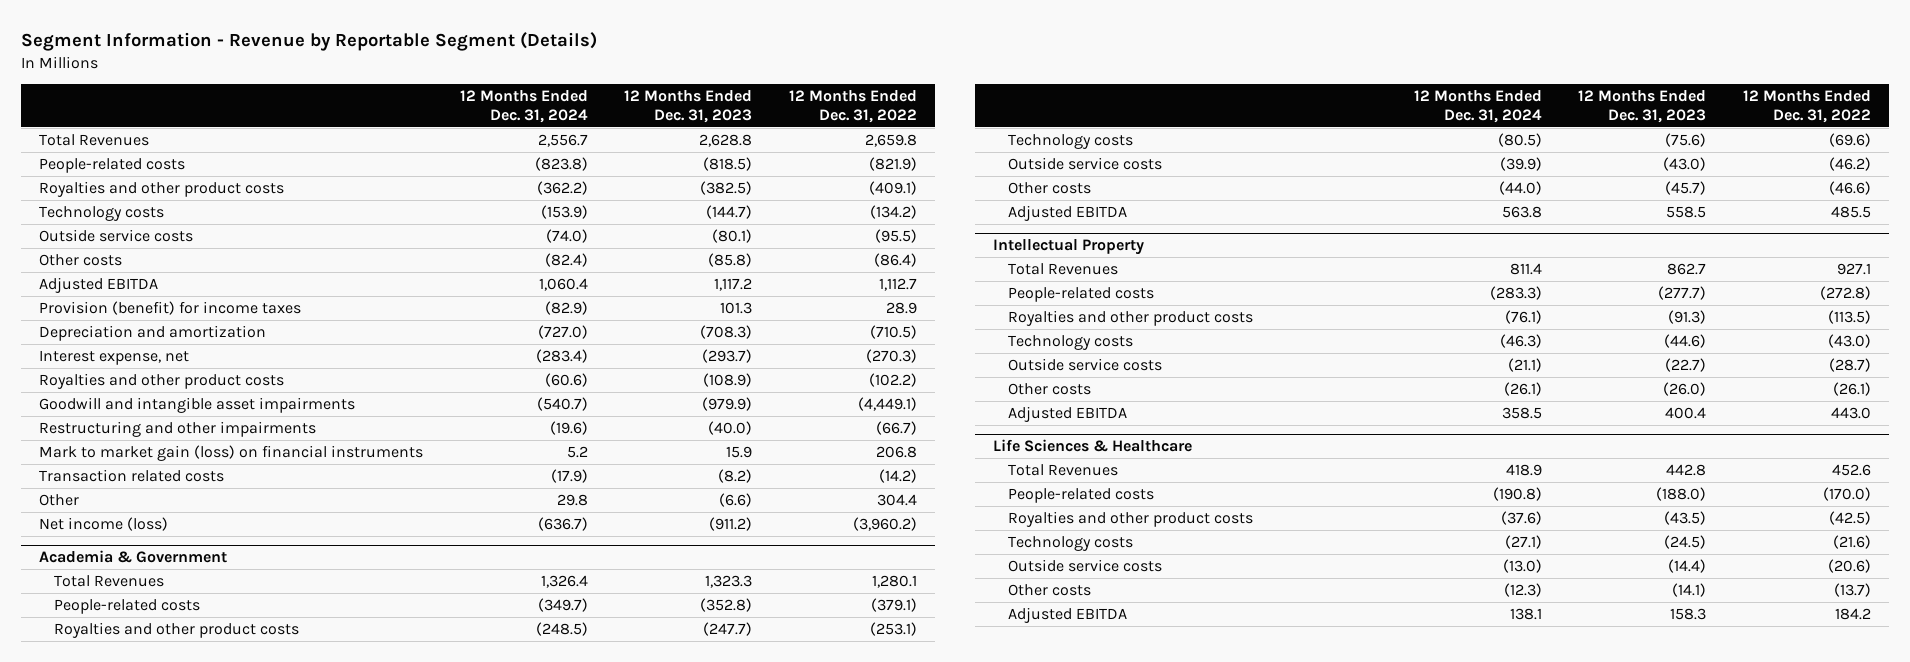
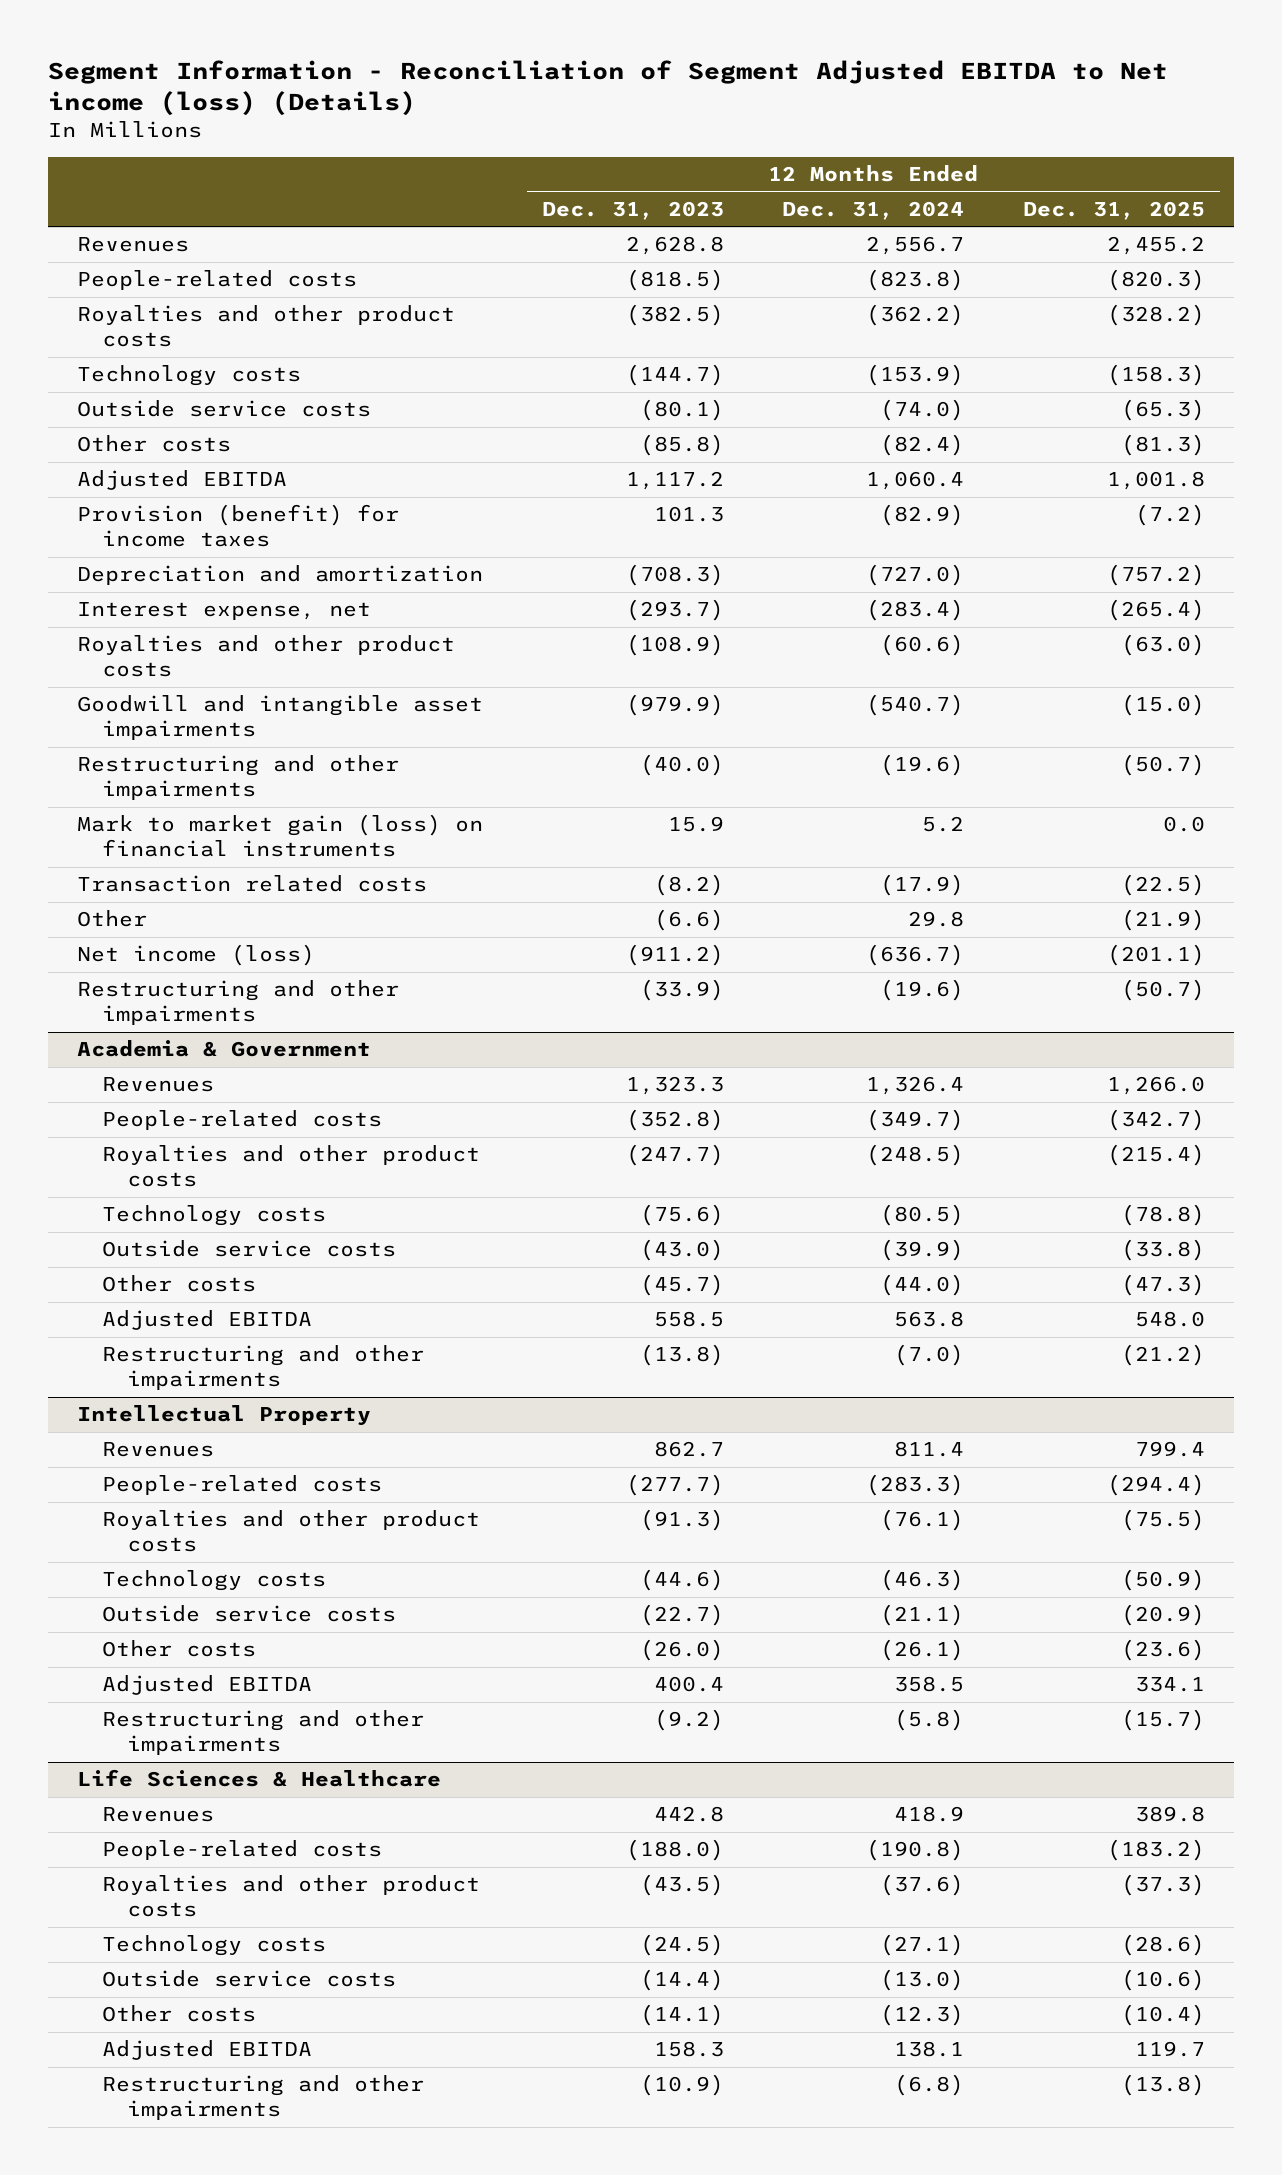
[21,32,598,52] Segment Information - Revenue by Reportable Segment (Details) -> [48,60,1169,116] Segment Information - Reconciliation of Segment Adjusted EBITDA to Net income (loss) (Details)
[788,89,917,123] 12 Months Ended Dec. 31, 2022 -> none
none -> [1022,201,1205,221] Dec. 31, 2025
[39,134,150,147] Total Revenues -> [77,237,190,253] Revenues
none -> [77,980,400,1026] Restructuring and other impairments
[53,575,164,588] Total Revenues -> [102,1077,215,1093] Revenues
none -> [102,1345,425,1391] Restructuring and other impairments
[1007,263,1118,276] Total Revenues -> [102,1442,215,1458] Revenues
none -> [102,1710,425,1756] Restructuring and other impairments
[1007,464,1118,477] Total Revenues -> [102,1807,215,1823] Revenues
none -> [102,2075,425,2121] Restructuring and other impairments

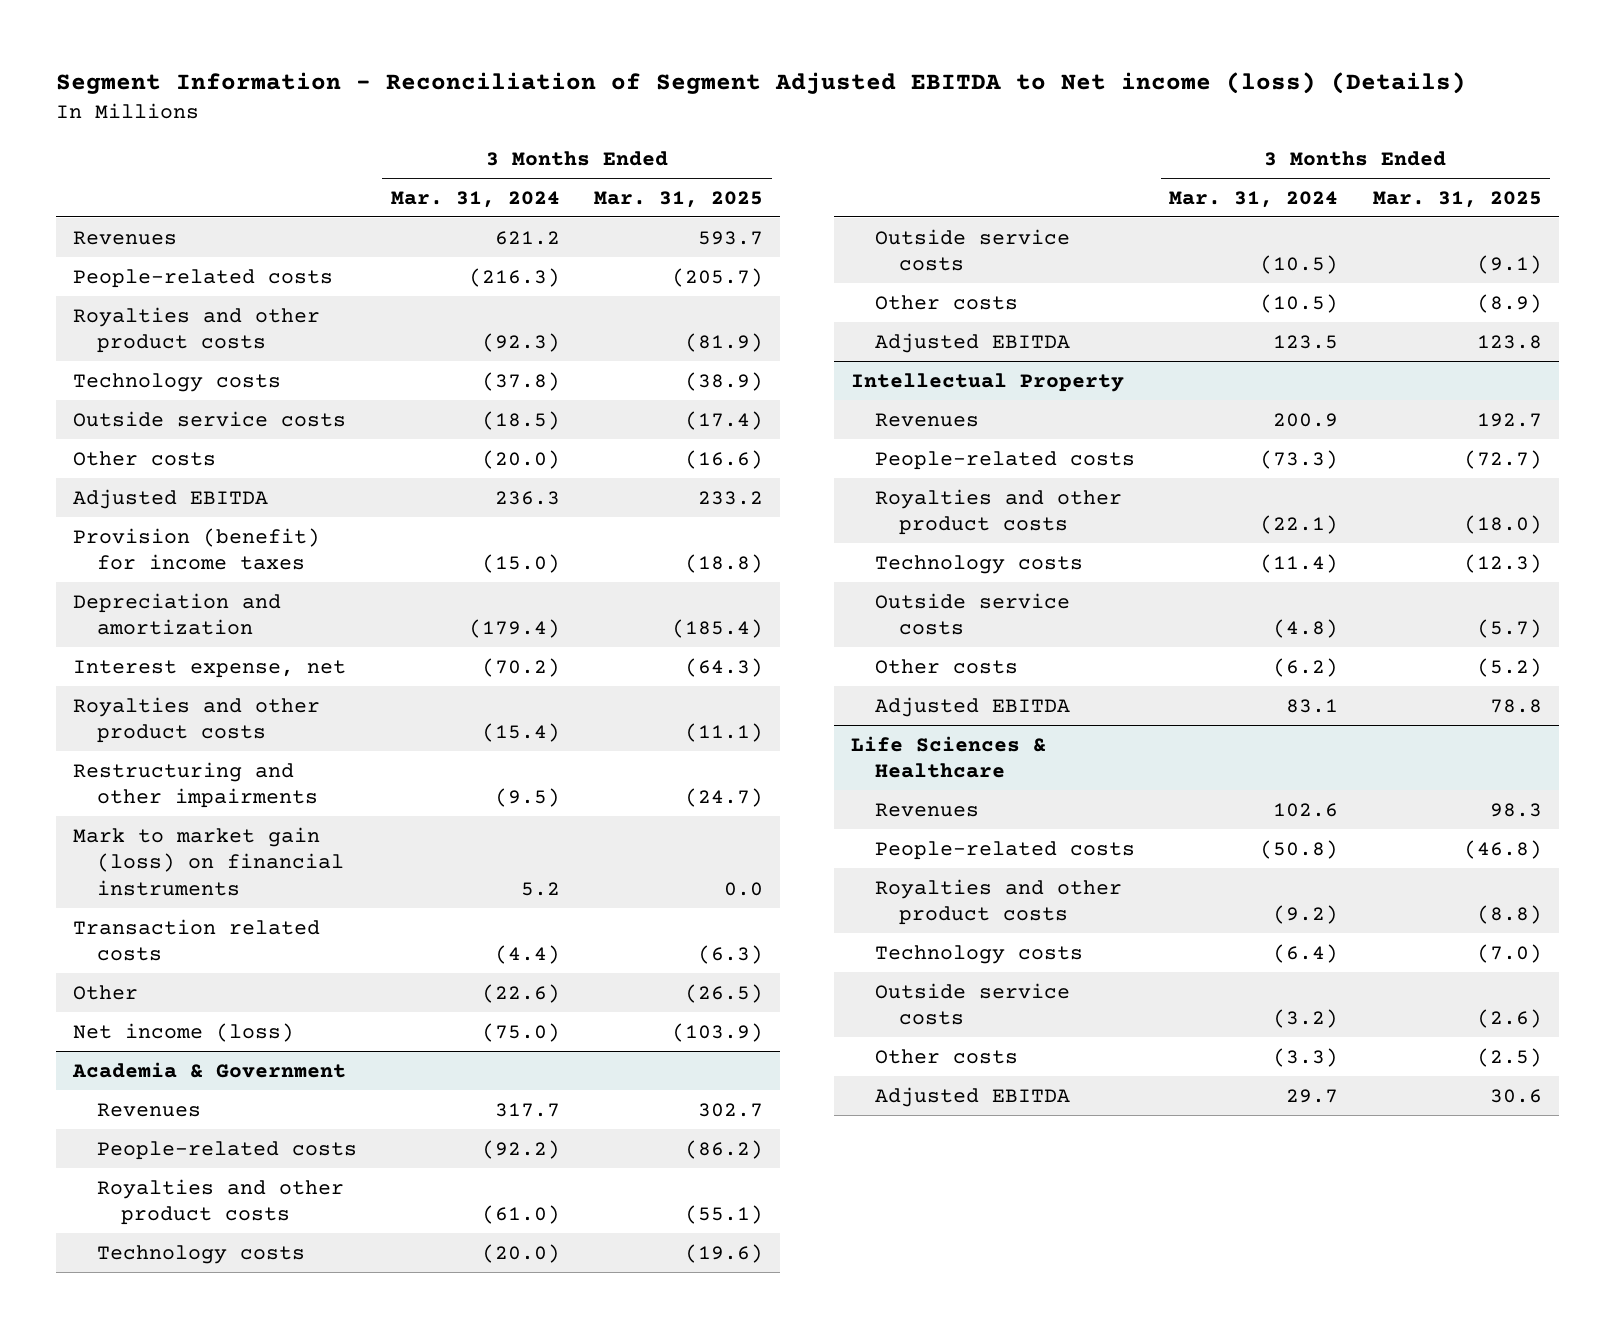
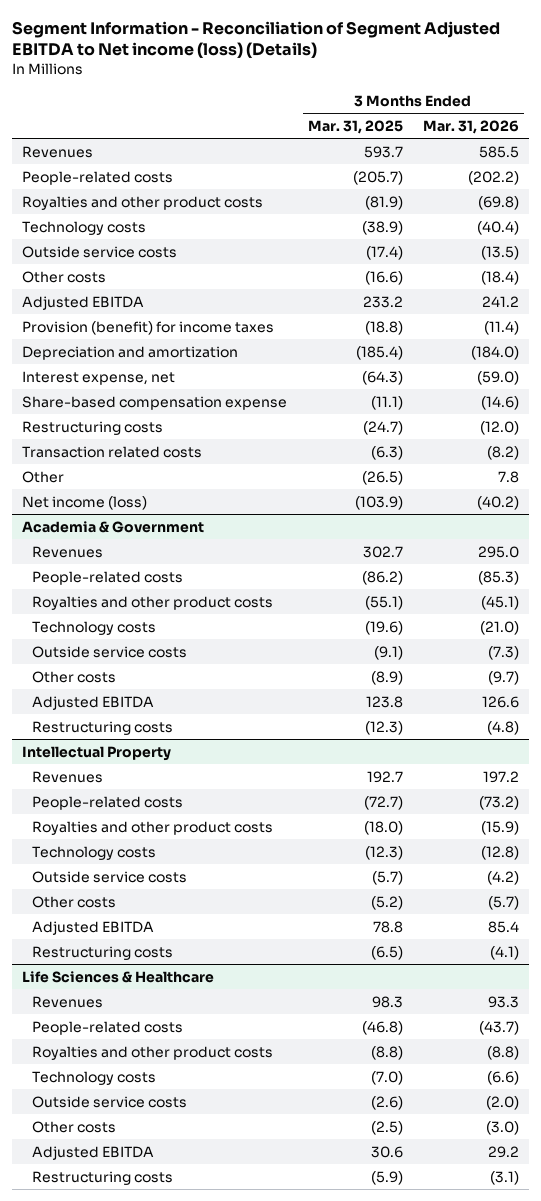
[391,190,561,208] Mar. 31, 2024 -> none
none -> [422,119,519,134] Mar. 31, 2026
[73,826,344,897] Mark to market gain (loss) on financial instruments -> none
[73,696,321,744] Royalties and other product costs -> [22,395,288,410] Share-based compensation expense
[73,761,318,809] Restructuring and other impairments -> [22,420,164,435] Restructuring costs
none -> [32,720,174,735] Restructuring costs
none -> [32,945,174,960] Restructuring costs
none -> [32,1170,174,1185] Restructuring costs

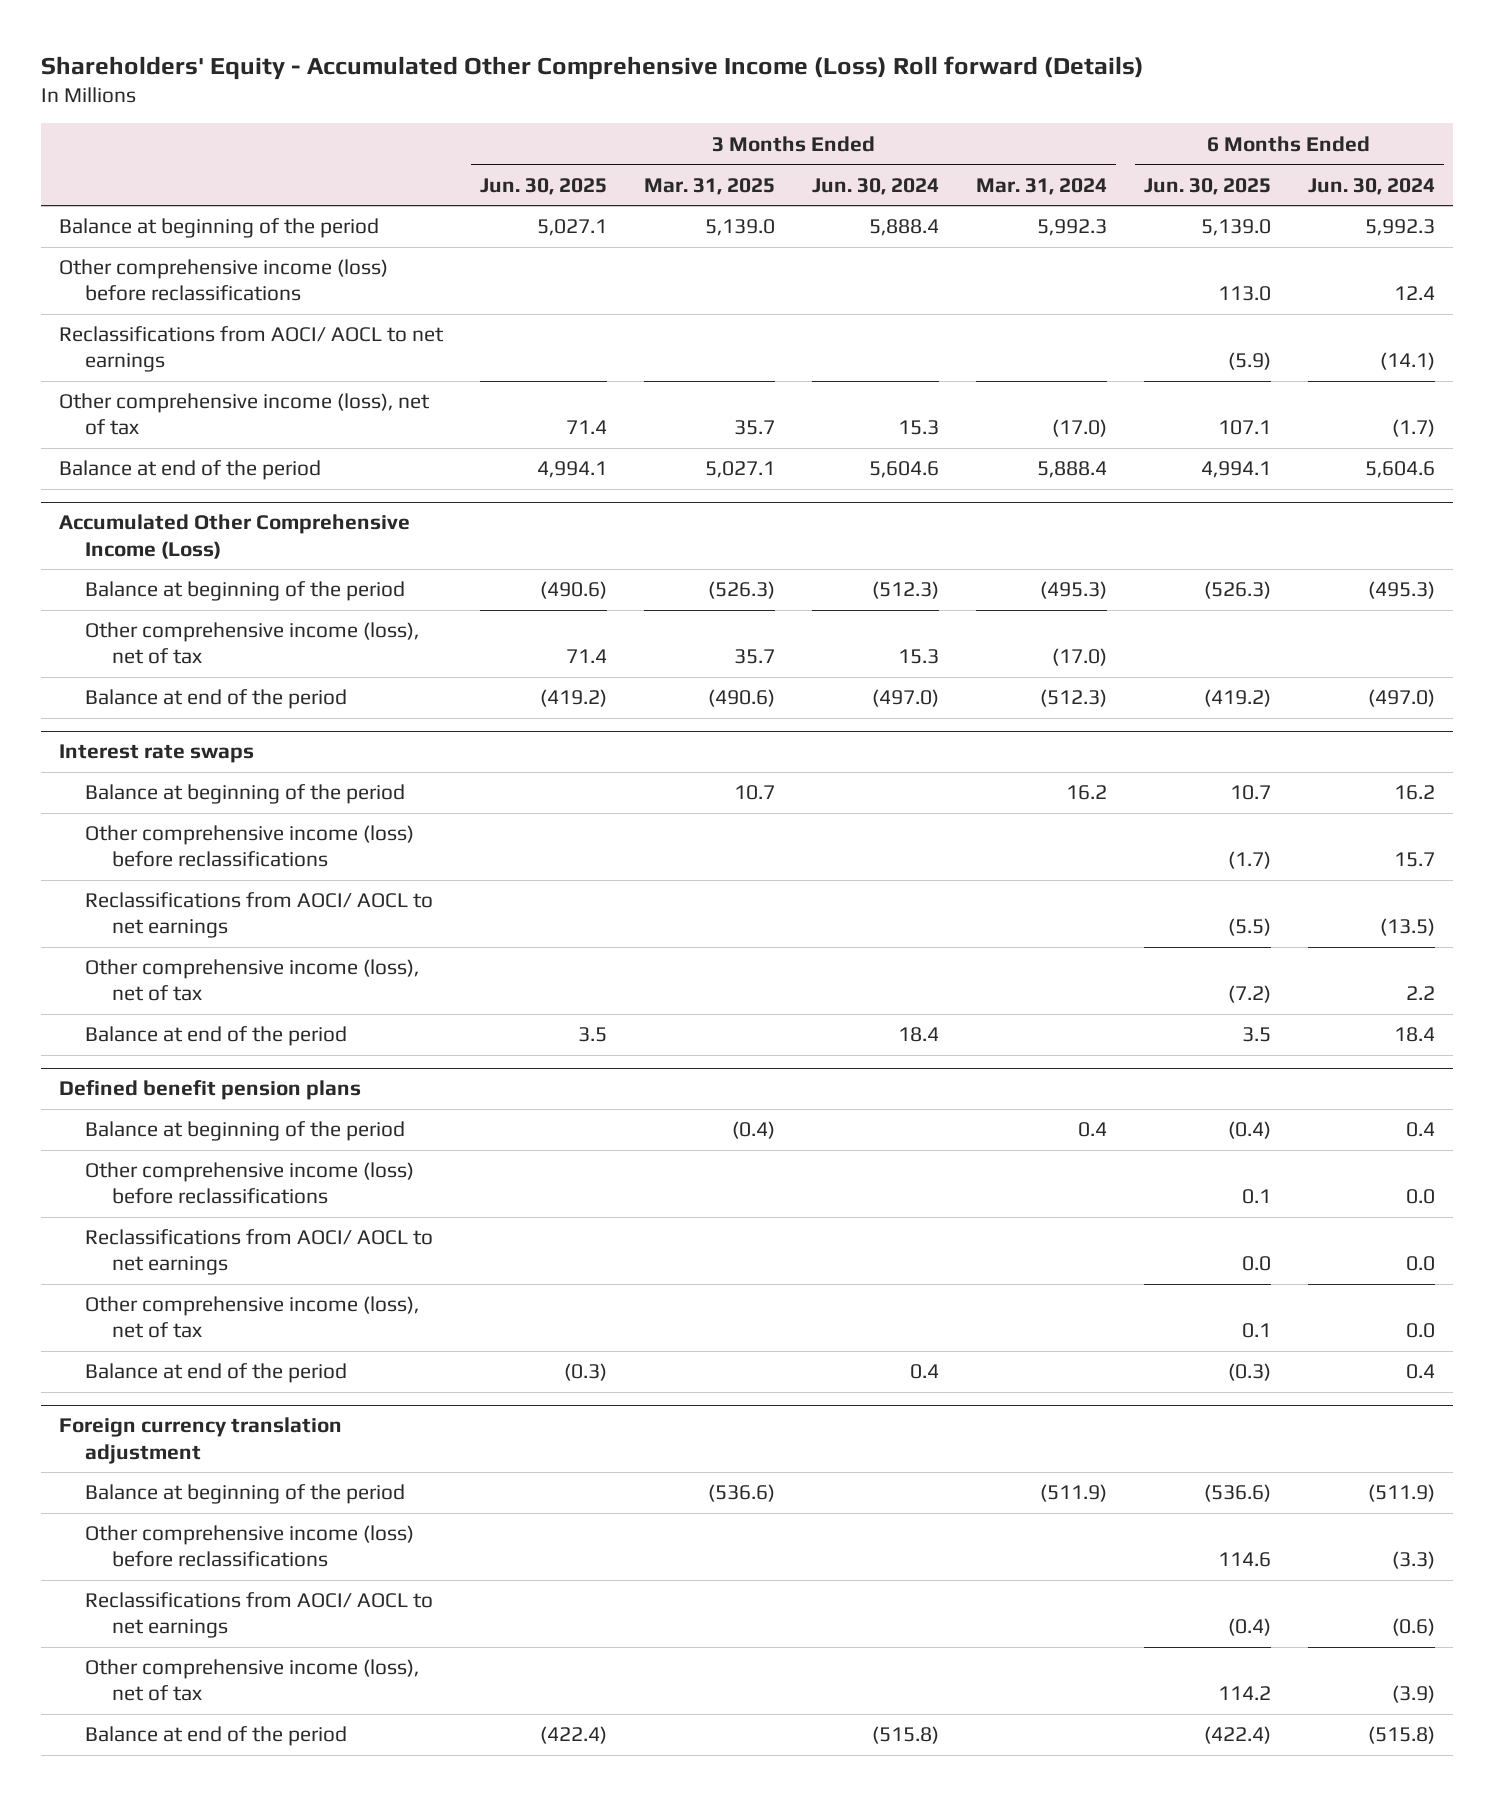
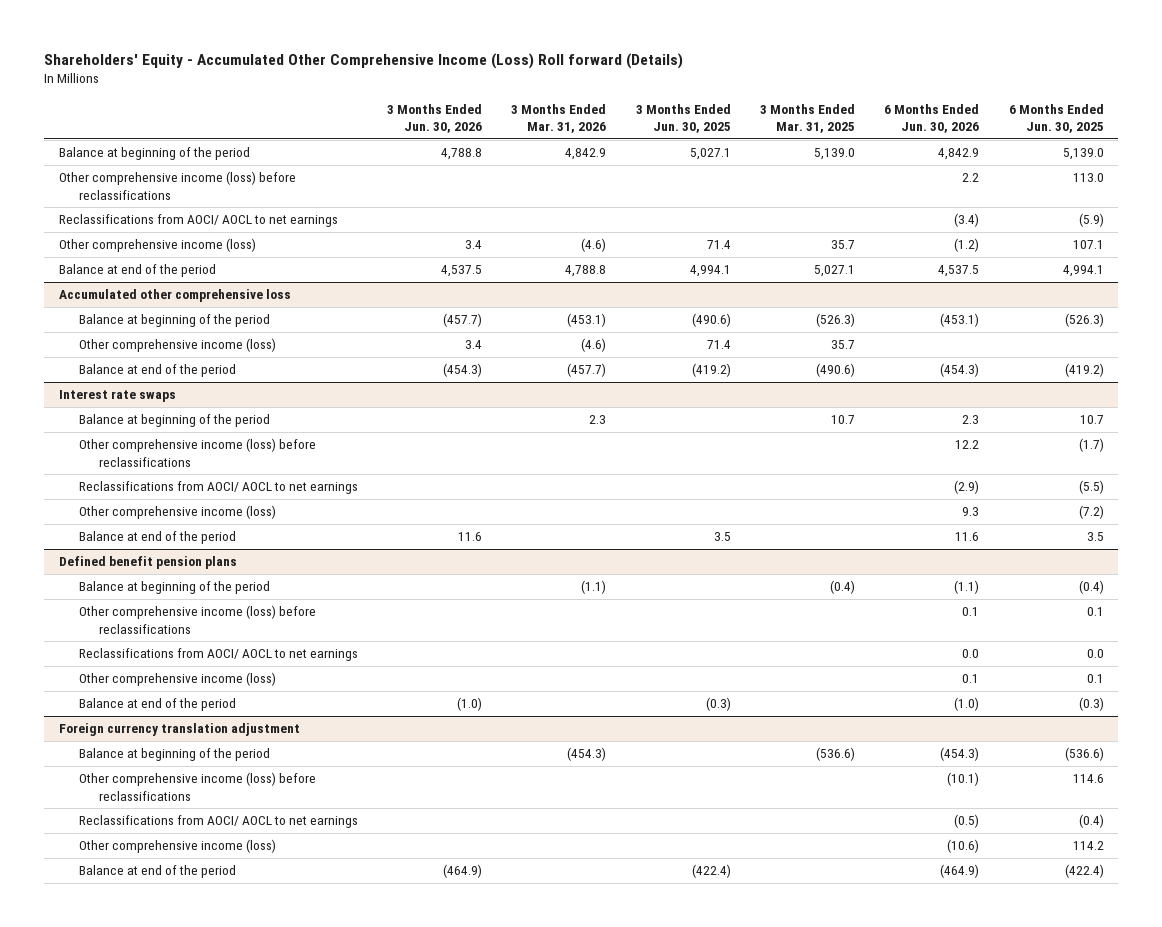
[812,177,940,195] Jun. 30, 2024 -> none
[975,177,1107,195] Mar. 31, 2024 -> none
[1307,177,1435,195] Jun. 30, 2024 -> none
none -> [387,103,483,134] 3 Months Ended Jun. 30, 2026
none -> [511,103,607,134] 3 Months Ended Mar. 31, 2026
none -> [884,103,980,134] 6 Months Ended Jun. 30, 2026
[59,393,431,436] Other comprehensive income (loss), net of tax -> [58,238,256,253] Other comprehensive income (loss)
[59,514,411,559] Accumulated Other Comprehensive Income (Loss) -> [58,289,291,303] Accumulated other comprehensive loss
[85,622,420,665] Other comprehensive income (loss), net of tax -> [78,338,276,353] Other comprehensive income (loss)
[85,959,420,1002] Other comprehensive income (loss), net of tax -> [78,505,276,520] Other comprehensive income (loss)
[85,1296,420,1339] Other comprehensive income (loss), net of tax -> [78,672,276,687] Other comprehensive income (loss)
[85,1659,420,1702] Other comprehensive income (loss), net of tax -> [78,839,276,854] Other comprehensive income (loss)

